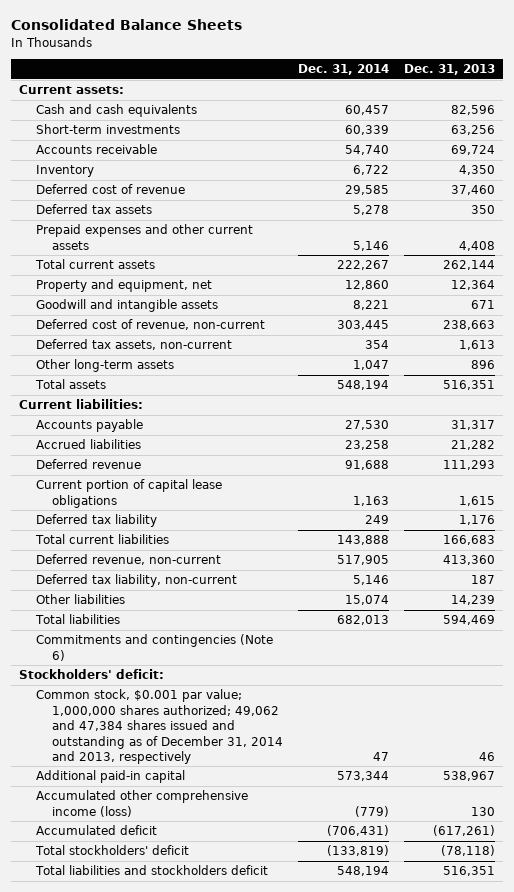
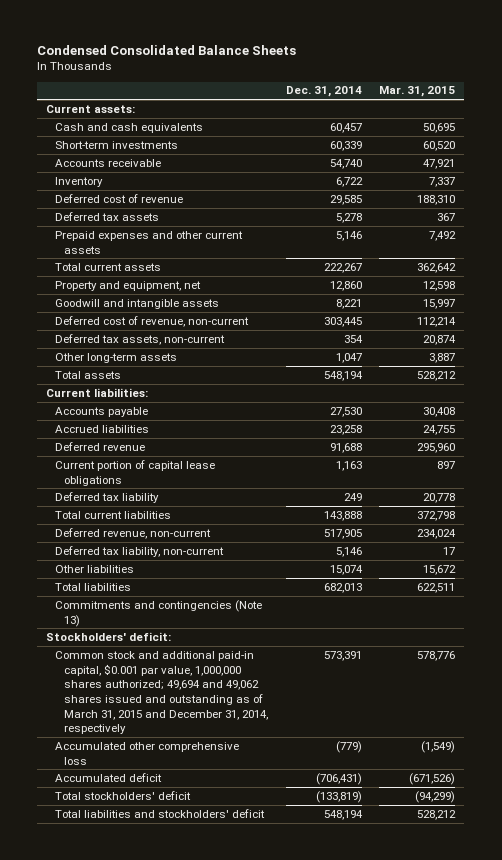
[11,19,243,31] Consolidated Balance Sheets -> [37,44,297,55] Condensed Consolidated Balance Sheets
[404,64,496,76] Dec. 31, 2013 -> none
none -> [379,86,456,98] Mar. 31, 2015
[35,634,273,661] Commitments and contingencies (Note 6) -> [55,599,263,627] Commitments and contingencies (Note 13)
[35,770,185,784] Additional paid-in capital -> none
[35,689,284,765] Common stock, $0.001 par value; 1,000,000 shares authorized; 49,062 and 47,384 shares issued and outstanding as of December 31, 2014 and 2013, respectively -> [55,650,269,735] Common stock and additional paid-in capital, $0.001 par value, 1,000,000 shares authorized; 49,694 and 49,062 shares issued and outstanding as of March 31, 2015 and December 31, 2014, respectively
[373,752,390,762] 47 -> [323,650,362,661] 573,391
[35,790,248,817] Accumulated other comprehensive income (loss) -> [55,741,240,765] Accumulated other comprehensive loss
[34,865,268,876] Total liabilities and stockholders deficit -> [55,808,266,818] Total liabilities and stockholders' deficit

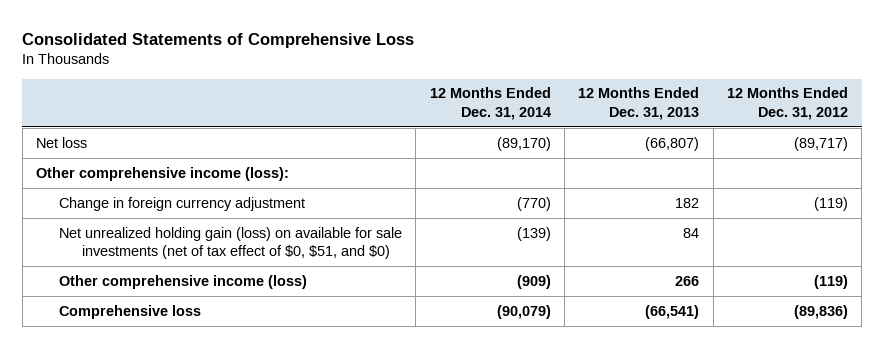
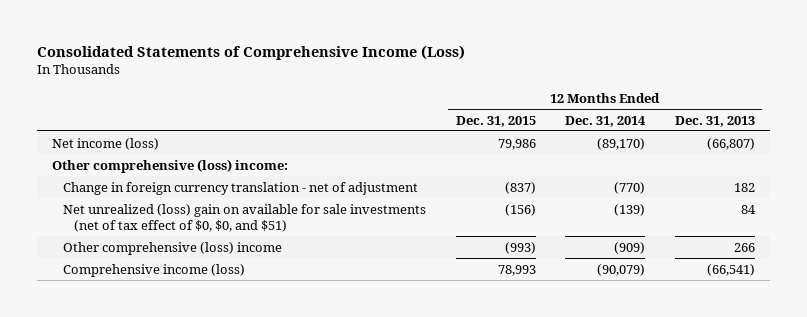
[22,32,415,48] Consolidated Statements of Comprehensive Loss -> [37,45,466,61] Consolidated Statements of Comprehensive Income (Loss)
[727,87,849,120] 12 Months Ended Dec. 31, 2012 -> none
none -> [455,115,536,127] Dec. 31, 2015
[35,136,87,148] Net loss -> [52,137,160,150] Net income (loss)
[35,166,289,181] Other comprehensive income (loss): -> [52,158,289,173] Other comprehensive (loss) income:
[58,196,305,211] Change in foreign currency adjustment -> [62,181,418,195] Change in foreign currency translation - net of adjustment
[58,226,402,260] Net unrealized holding gain (loss) on available for sale investments (net of tax effect of $0, $51, and $0) -> [62,203,426,232] Net unrealized (loss) gain on available for sale investments (net of tax effect of $0, $0, and $51)
[58,274,307,289] Other comprehensive income (loss) -> [62,241,282,255] Other comprehensive (loss) income
[58,304,201,319] Comprehensive loss -> [62,263,245,277] Comprehensive income (loss)

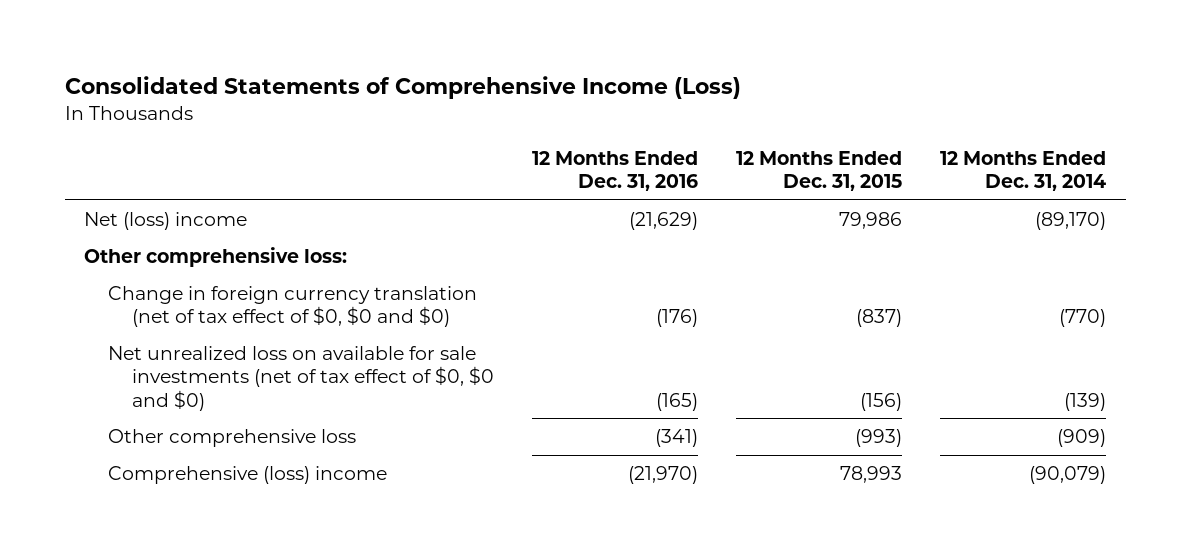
[674,115,755,127] Dec. 31, 2013 -> none
none -> [532,150,699,191] 12 Months Ended Dec. 31, 2016
[52,137,160,150] Net income (loss) -> [83,212,247,231] Net (loss) income
[52,158,289,173] Other comprehensive (loss) income: -> [83,247,347,268] Other comprehensive loss:
[62,181,418,195] Change in foreign currency translation - net of adjustment -> [108,286,478,328] Change in foreign currency translation (net of tax effect of $0, $0 and $0)
[62,203,426,232] Net unrealized (loss) gain on available for sale investments (net of tax effect of $0, $0, and $51) -> [108,346,495,411] Net unrealized loss on available for sale investments (net of tax effect of $0, $0 and $0)
[62,241,282,255] Other comprehensive (loss) income -> [108,429,357,448] Other comprehensive loss
[62,263,245,277] Comprehensive income (loss) -> [108,466,388,485] Comprehensive (loss) income

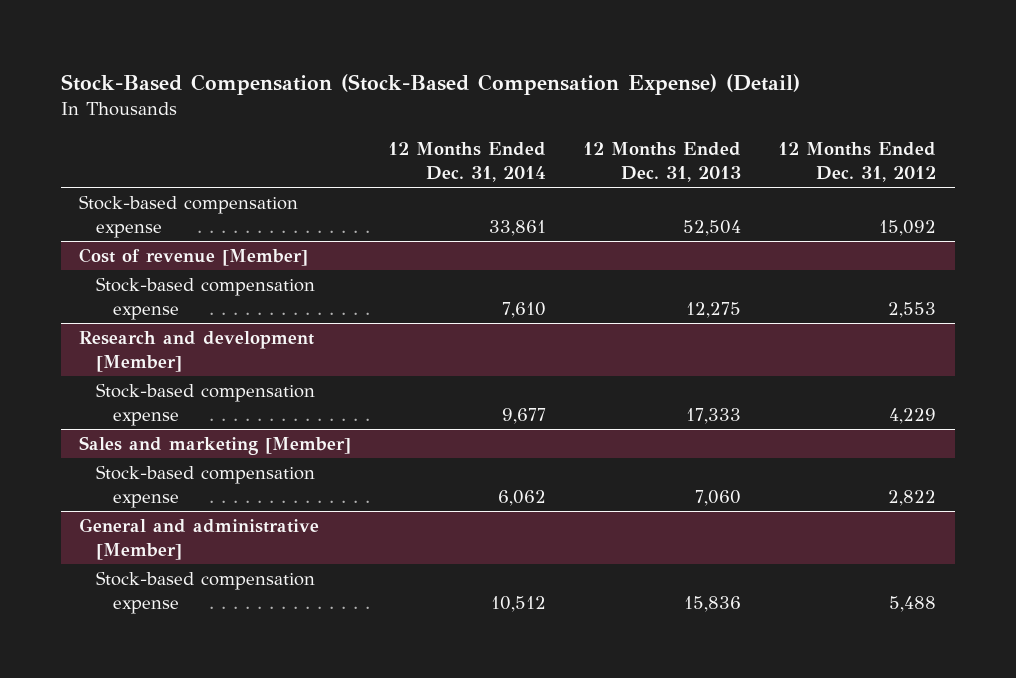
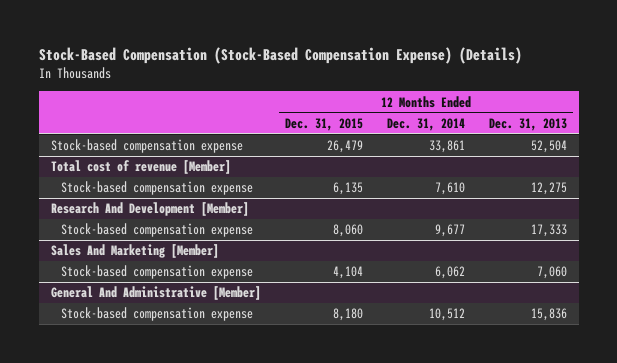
[61,74,801,96] Stock-Based Compensation (Stock-Based Compensation Expense) (Detail) -> [38,46,522,64] Stock-Based Compensation (Stock-Based Compensation Expense) (Details)
[778,141,937,183] 12 Months Ended Dec. 31, 2012 -> none
none -> [284,117,363,131] Dec. 31, 2015
[79,247,309,266] Cost of revenue [Member] -> [50,160,231,175] Total cost of revenue [Member]
[79,330,315,373] Research and development [Member] -> [50,202,249,217] Research And Development [Member]
[79,435,352,455] Sales and marketing [Member] -> [50,244,219,259] Sales And Marketing [Member]
[79,517,320,561] General and administrative [Member] -> [50,286,261,301] General And Administrative [Member]

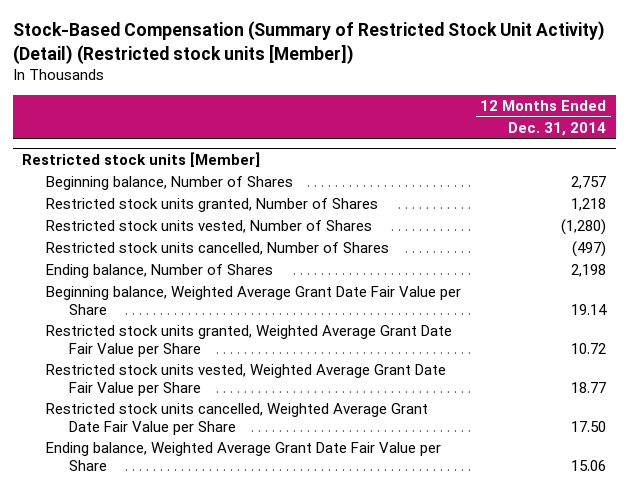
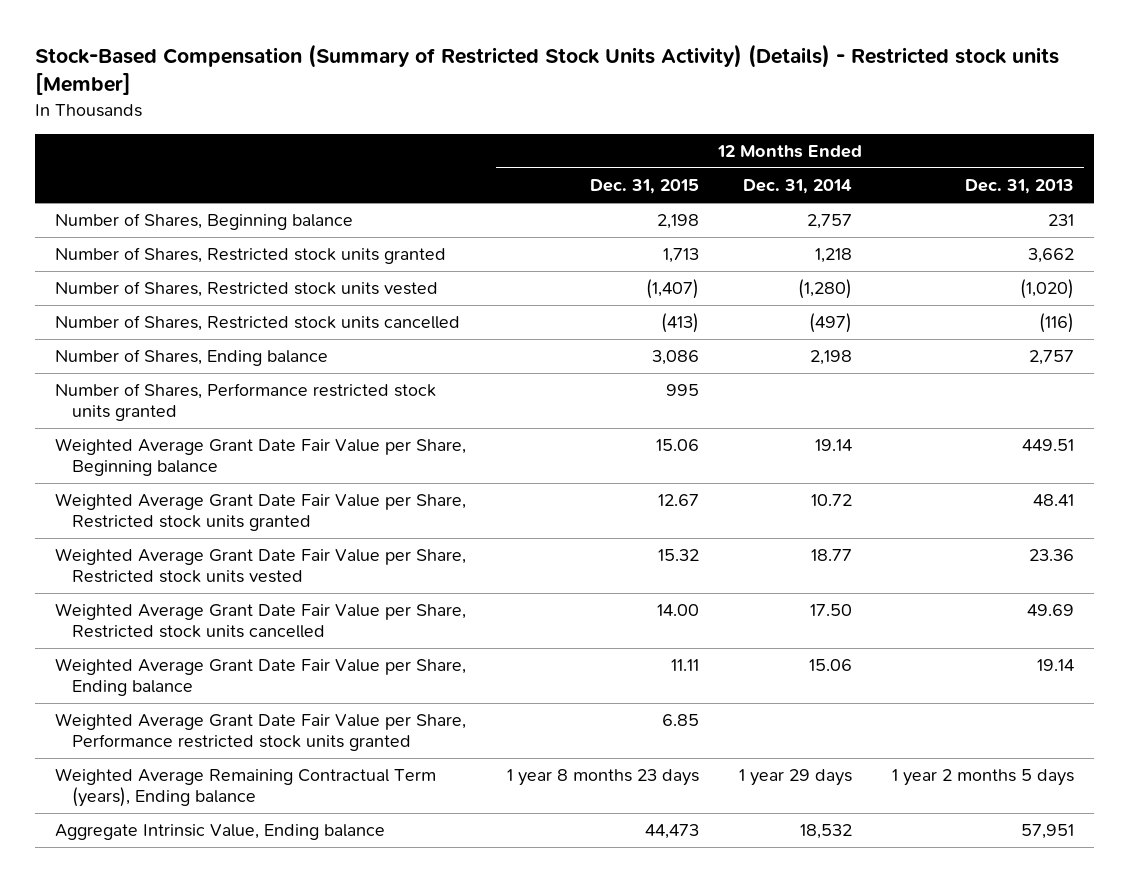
[12,21,605,64] Stock-Based Compensation (Summary of Restricted Stock Unit Activity) (Detail) (Restricted stock units [Member]) -> [35,44,1060,96] Stock-Based Compensation (Summary of Restricted Stock Units Activity) (Details) - Restricted stock units [Member]
none -> [589,179,699,195] Dec. 31, 2015
none -> [964,179,1074,195] Dec. 31, 2013
[22,152,261,168] Restricted stock units [Member] -> none
[45,176,293,191] Beginning balance, Number of Shares -> [55,213,354,231] Number of Shares, Beginning balance
[45,198,378,213] Restricted stock units granted, Number of Shares -> [55,247,447,265] Number of Shares, Restricted stock units granted
[45,220,372,234] Restricted stock units vested, Number of Shares -> [55,281,439,298] Number of Shares, Restricted stock units vested
[45,242,389,256] Restricted stock units cancelled, Number of Shares -> [55,315,461,332] Number of Shares, Restricted stock units cancelled
[45,264,273,279] Ending balance, Number of Shares -> [55,349,329,367] Number of Shares, Ending balance
none -> [55,383,437,422] Number of Shares, Performance restricted stock units granted
[45,286,461,315] Beginning balance, Weighted Average Grant Date Fair Value per Share -> [55,438,467,477] Weighted Average Grant Date Fair Value per Share, Beginning balance
[45,325,452,357] Restricted stock units granted, Weighted Average Grant Date Fair Value per Share -> [55,493,467,532] Weighted Average Grant Date Fair Value per Share, Restricted stock units granted
[45,364,446,396] Restricted stock units vested, Weighted Average Grant Date Fair Value per Share -> [55,548,467,584] Weighted Average Grant Date Fair Value per Share, Restricted stock units vested
[45,403,428,435] Restricted stock units cancelled, Weighted Average Grant Date Fair Value per Share -> [55,603,467,639] Weighted Average Grant Date Fair Value per Share, Restricted stock units cancelled
[45,442,441,471] Ending balance, Weighted Average Grant Date Fair Value per Share -> [55,658,467,697] Weighted Average Grant Date Fair Value per Share, Ending balance
none -> [55,713,467,752] Weighted Average Grant Date Fair Value per Share, Performance restricted stock units granted
none -> [55,768,437,808] Weighted Average Remaining Contractual Term (years), Ending balance
none -> [55,824,386,841] Aggregate Intrinsic Value, Ending balance

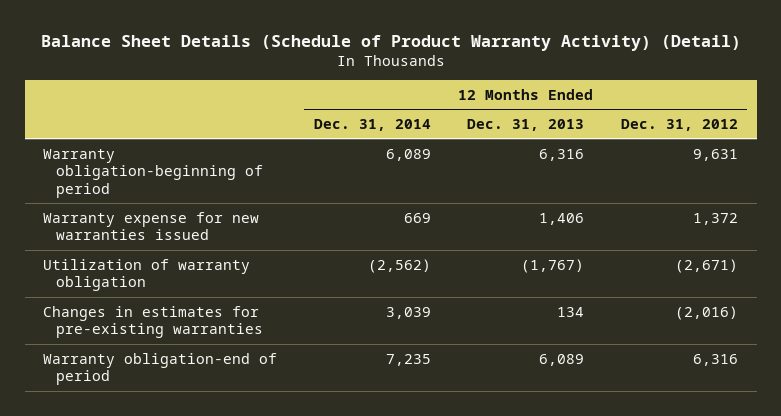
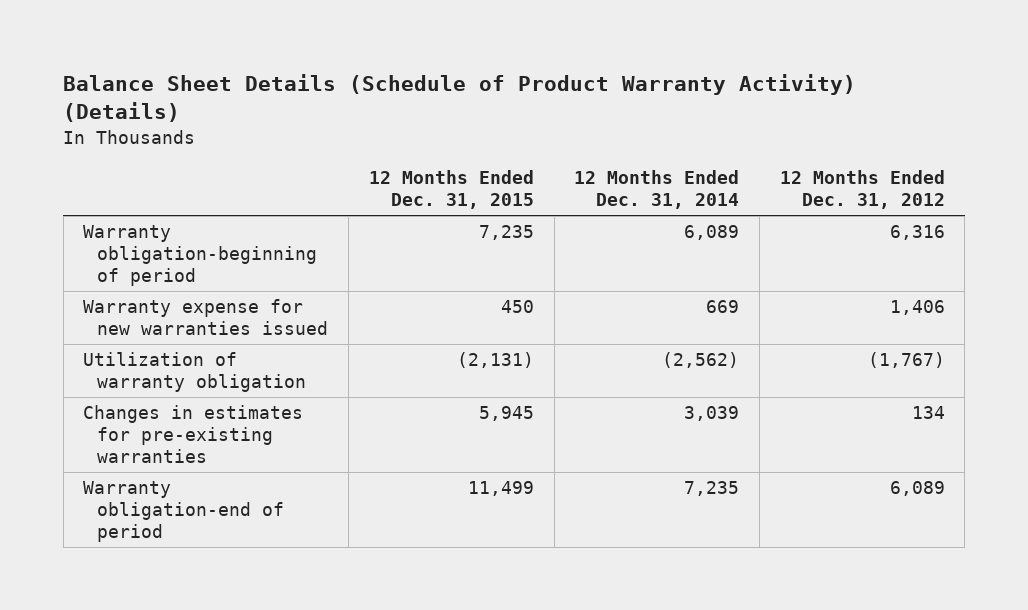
[40,34,741,51] Balance Sheet Details (Schedule of Product Warranty Activity) (Detail) -> [63,74,857,123] Balance Sheet Details (Schedule of Product Warranty Activity) (Details)
[467,119,585,132] Dec. 31, 2013 -> none
none -> [368,170,534,210] 12 Months Ended Dec. 31, 2015
[693,148,739,161] 9,631 -> [889,225,945,241] 6,316
[693,212,739,225] 1,372 -> [889,300,945,316] 1,406
[675,258,739,273] (2,671) -> [867,352,945,369] (1,767)
[675,305,739,320] (2,016) -> [911,406,945,420] 134
[693,353,739,366] 6,316 -> [889,481,945,497] 6,089

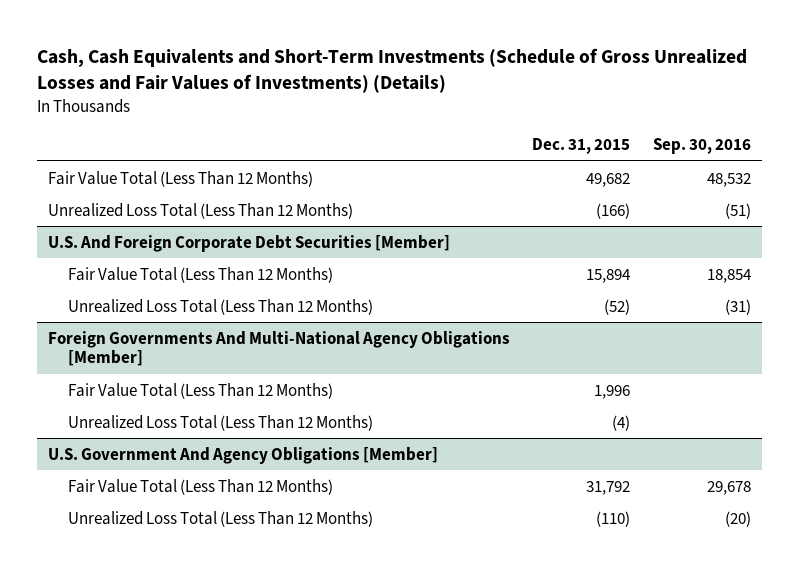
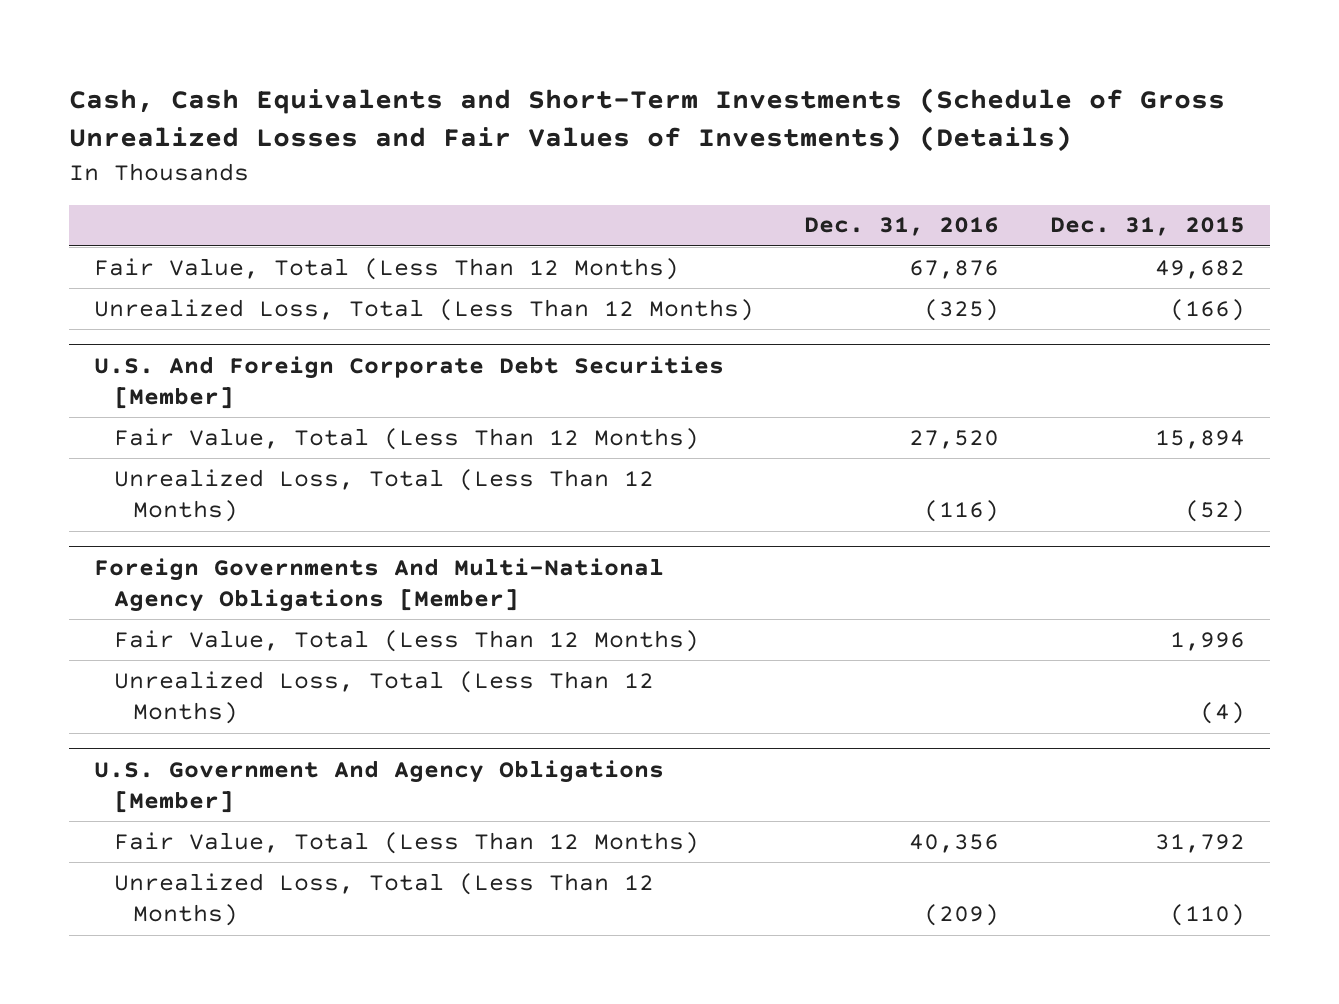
[652,138,751,155] Sep. 30, 2016 -> none
none -> [804,217,1000,237] Dec. 31, 2016
[48,170,314,187] Fair Value Total (Less Than 12 Months) -> [94,257,680,280] Fair Value, Total (Less Than 12 Months)
[48,202,354,219] Unrealized Loss Total (Less Than 12 Months) -> [94,298,755,321] Unrealized Loss, Total (Less Than 12 Months)
[68,266,334,283] Fair Value Total (Less Than 12 Months) -> [113,427,699,450] Fair Value, Total (Less Than 12 Months)
[68,298,374,315] Unrealized Loss Total (Less Than 12 Months) -> [113,468,654,523] Unrealized Loss, Total (Less Than 12 Months)
[68,382,334,399] Fair Value Total (Less Than 12 Months) -> [113,629,699,652] Fair Value, Total (Less Than 12 Months)
[68,414,374,431] Unrealized Loss Total (Less Than 12 Months) -> [113,670,654,725] Unrealized Loss, Total (Less Than 12 Months)
[68,478,334,495] Fair Value Total (Less Than 12 Months) -> [113,831,699,854] Fair Value, Total (Less Than 12 Months)
[68,510,374,527] Unrealized Loss Total (Less Than 12 Months) -> [113,872,654,927] Unrealized Loss, Total (Less Than 12 Months)

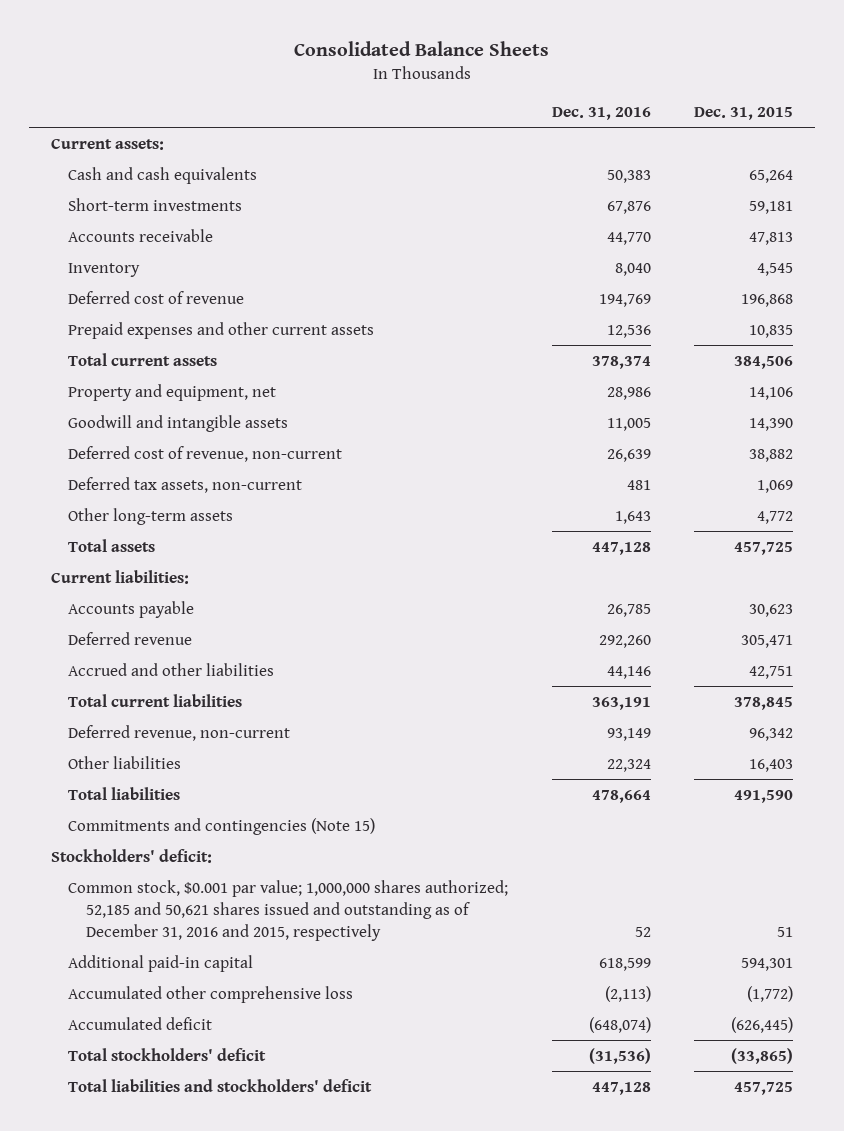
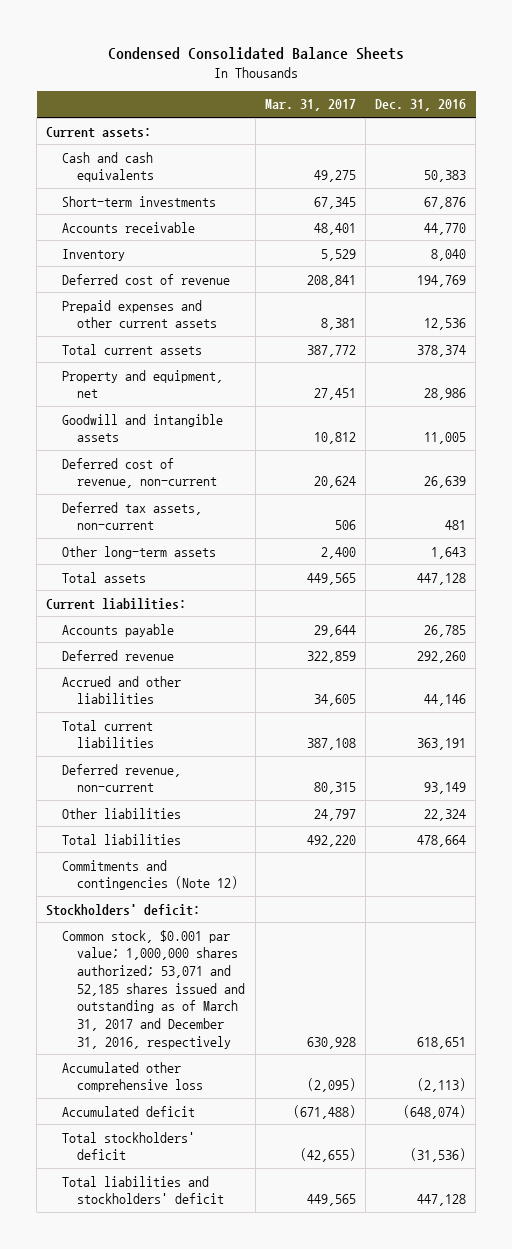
[294,40,550,56] Consolidated Balance Sheets -> [108,47,405,61] Condensed Consolidated Balance Sheets
[694,106,794,120] Dec. 31, 2015 -> none
none -> [264,99,356,112] Mar. 31, 2017
[68,817,376,835] Commitments and contingencies (Note 15) -> [61,859,239,891] Commitments and contingencies (Note 12)
[68,954,254,972] Additional paid-in capital -> none
[68,879,509,941] Common stock, $0.001 par value; 1,000,000 shares authorized; 52,185 and 50,621 shares issued and outstanding as of December 31, 2016 and 2015, respectively -> [61,929,246,1049] Common stock, $0.001 par value; 1,000,000 shares authorized; 53,071 and 52,185 shares issued and outstanding as of March 31, 2017 and December 31, 2016, respectively
[634,926,651,937] 52 -> [417,1036,467,1049] 618,651

